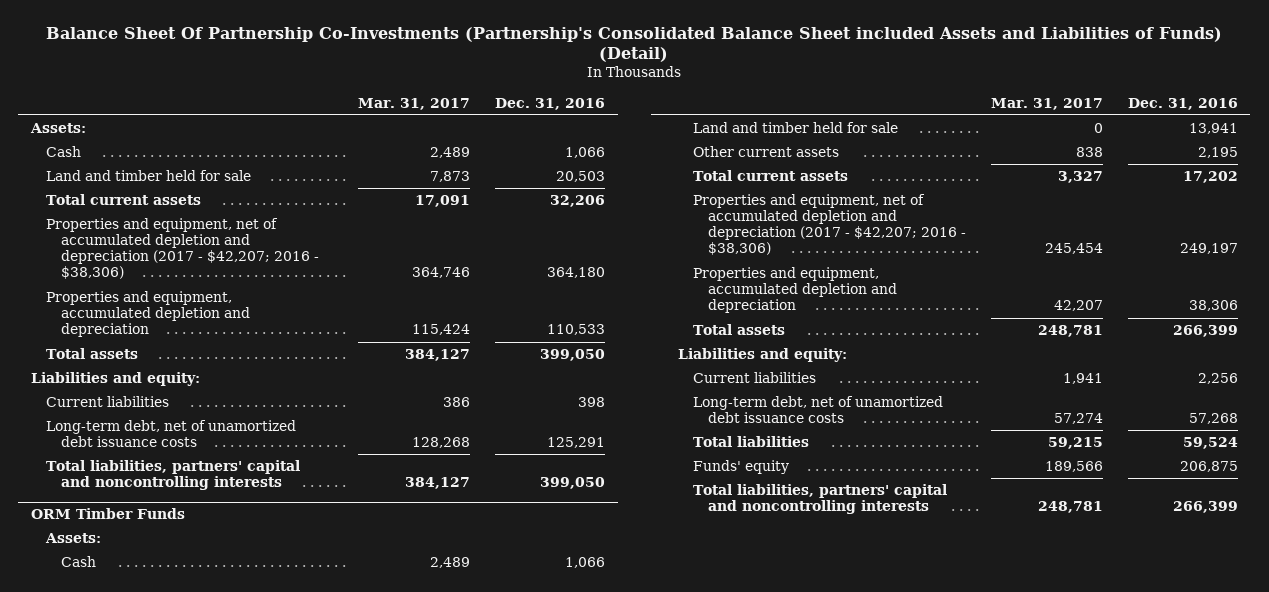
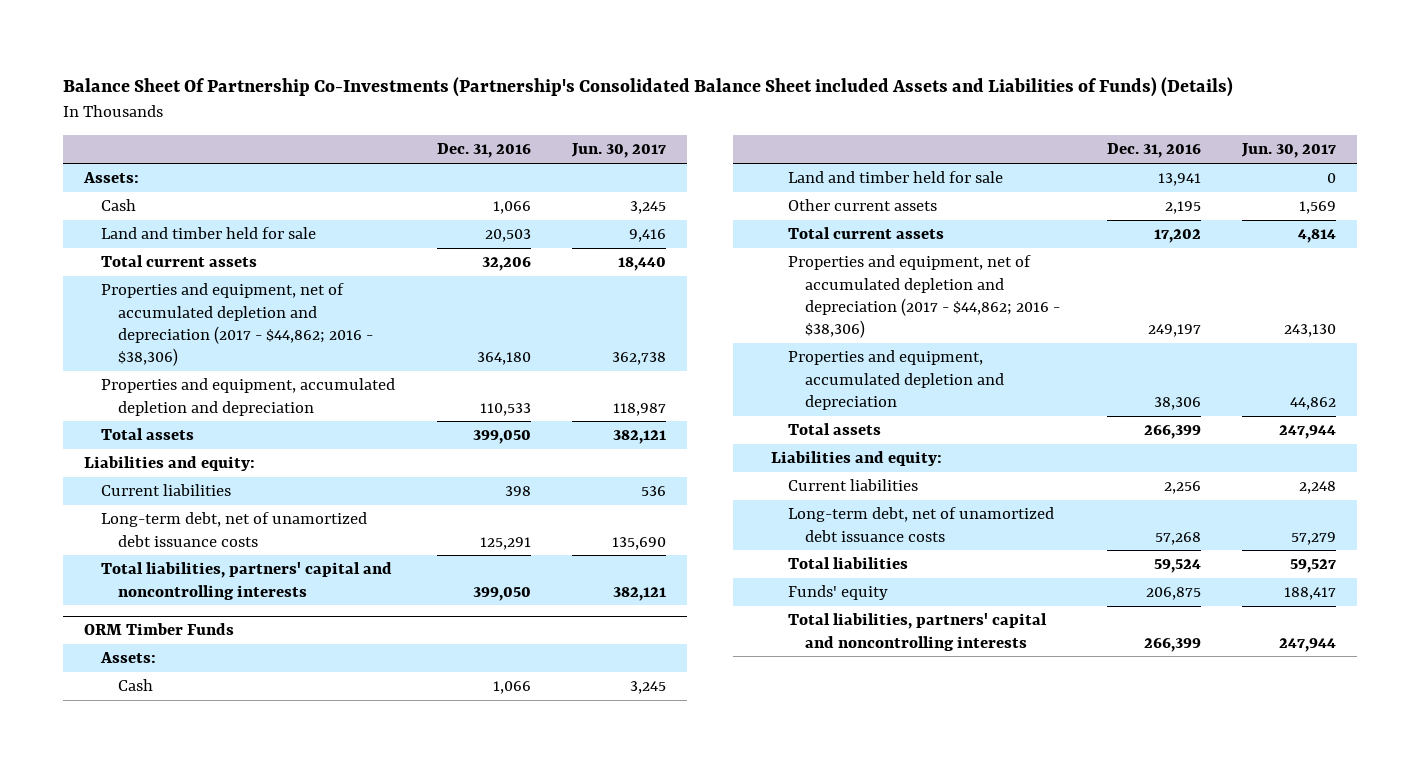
[46,26,1223,63] Balance Sheet Of Partnership Co-Investments (Partnership's Consolidated Balance Sheet included Assets and Liabilities of Funds) (Detail) -> [63,76,1234,97] Balance Sheet Of Partnership Co-Investments (Partnership's Consolidated Balance Sheet included Assets and Liabilities of Funds) (Details)
[358,97,471,110] Mar. 31, 2017 -> none
none -> [571,143,667,159] Jun. 30, 2017
[45,217,319,280] Properties and equipment, net of accumulated depletion and depreciation (2017 - $42,207; 2016 - $38,306) -> [101,283,374,367] Properties and equipment, net of accumulated depletion and depreciation (2017 - $44,862; 2016 - $38,306)
[693,193,967,256] Properties and equipment, net of accumulated depletion and depreciation (2017 - $42,207; 2016 - $38,306) -> [788,255,1061,339] Properties and equipment, net of accumulated depletion and depreciation (2017 - $44,862; 2016 - $38,306)

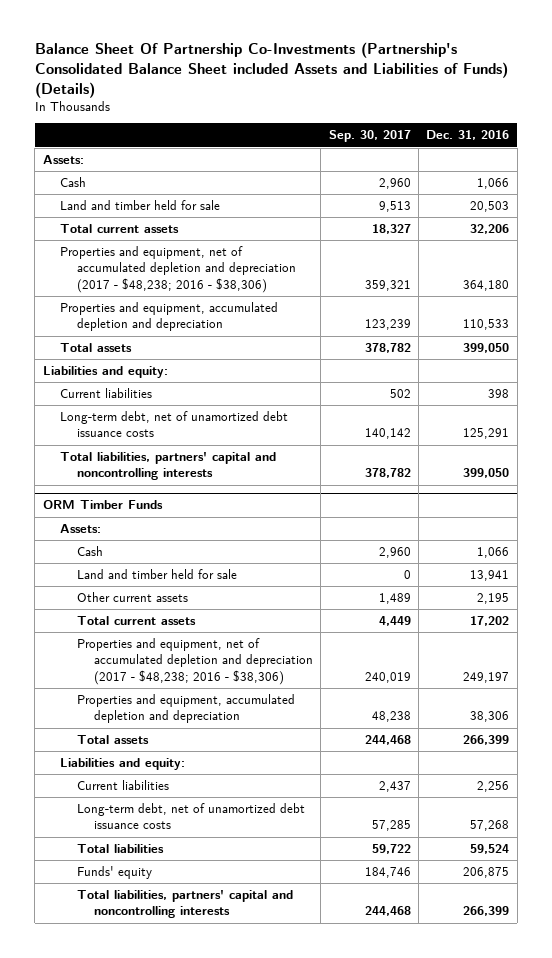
[571,143,667,159] Jun. 30, 2017 -> none
none -> [328,130,411,143] Sep. 30, 2017
[101,283,374,367] Properties and equipment, net of accumulated depletion and depreciation (2017 - $44,862; 2016 - $38,306) -> [59,246,296,293] Properties and equipment, net of accumulated depletion and depreciation (2017 - $48,238; 2016 - $38,306)
[788,255,1061,339] Properties and equipment, net of accumulated depletion and depreciation (2017 - $44,862; 2016 - $38,306) -> [76,638,313,685] Properties and equipment, net of accumulated depletion and depreciation (2017 - $48,238; 2016 - $38,306)

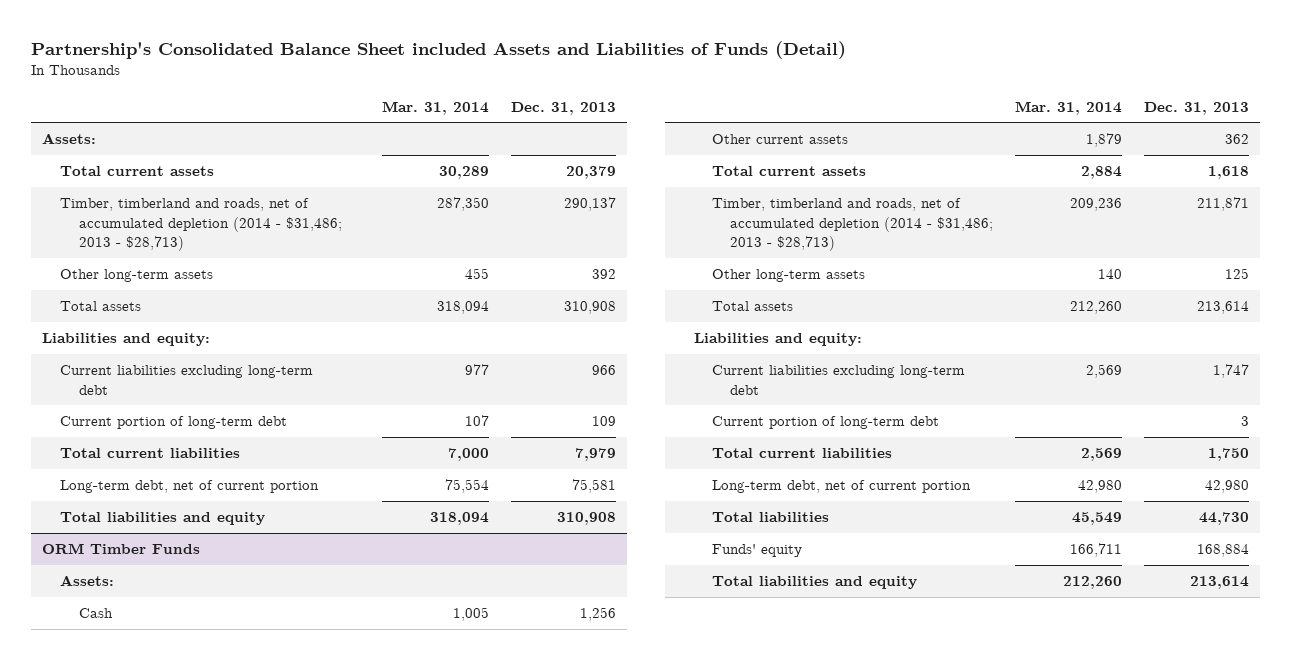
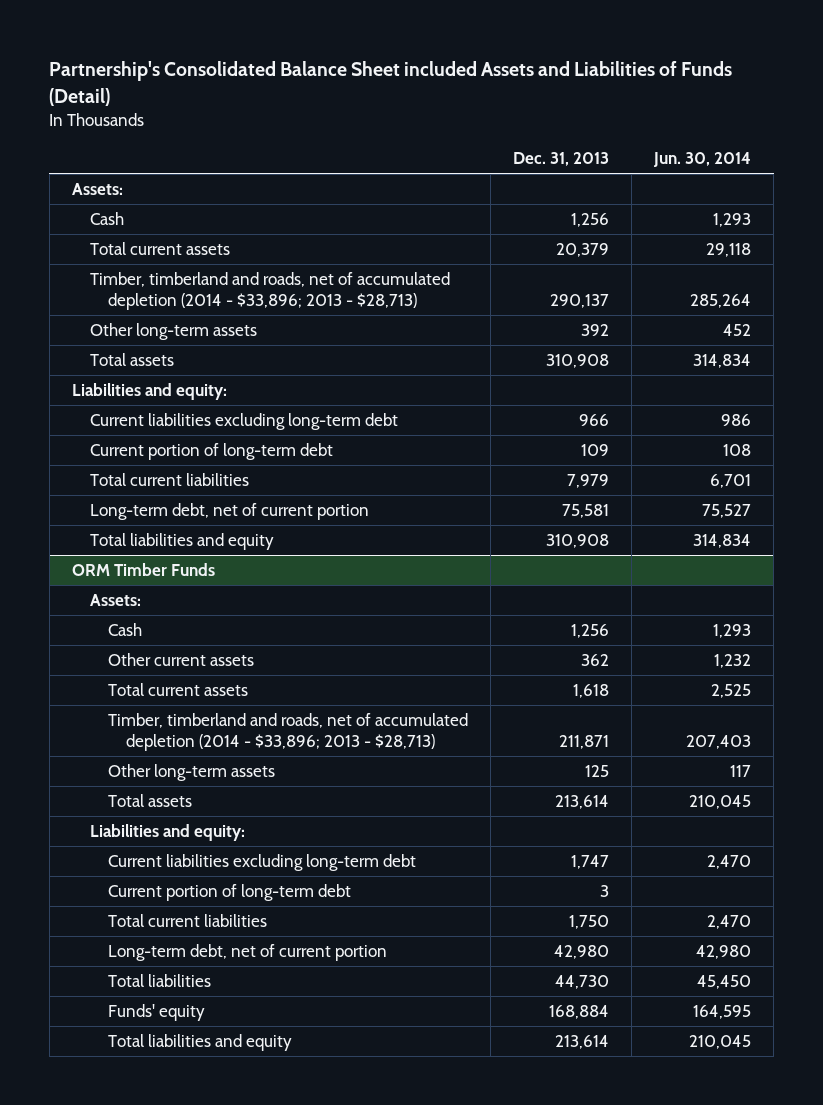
[381,100,489,115] Mar. 31, 2014 -> none
none -> [652,152,751,168] Jun. 30, 2014
none -> [89,212,124,226] Cash
[60,198,342,252] Timber, timberland and roads, net of accumulated depletion (2014 - $31,486; 2013 - $28,713) -> [89,272,450,310] Timber, timberland and roads, net of accumulated depletion (2014 - $33,896; 2013 - $28,713)
[712,198,994,252] Timber, timberland and roads, net of accumulated depletion (2014 - $31,486; 2013 - $28,713) -> [107,713,468,751] Timber, timberland and roads, net of accumulated depletion (2014 - $33,896; 2013 - $28,713)

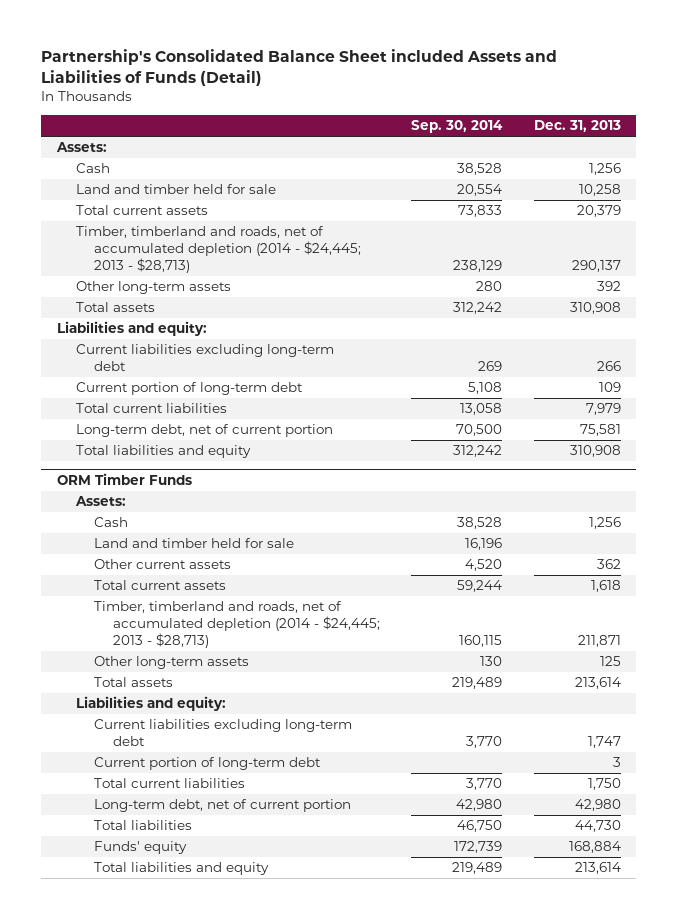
[652,152,751,168] Jun. 30, 2014 -> none
none -> [411,120,504,134] Sep. 30, 2014
none -> [75,184,276,195] Land and timber held for sale
[89,272,450,310] Timber, timberland and roads, net of accumulated depletion (2014 - $33,896; 2013 - $28,713) -> [75,226,362,273] Timber, timberland and roads, net of accumulated depletion (2014 - $24,445; 2013 - $28,713)
[578,414,609,427] 966 -> [596,361,621,372] 266
none -> [94,538,295,549] Land and timber held for sale
[107,713,468,751] Timber, timberland and roads, net of accumulated depletion (2014 - $33,896; 2013 - $28,713) -> [94,601,381,648] Timber, timberland and roads, net of accumulated depletion (2014 - $24,445; 2013 - $28,713)

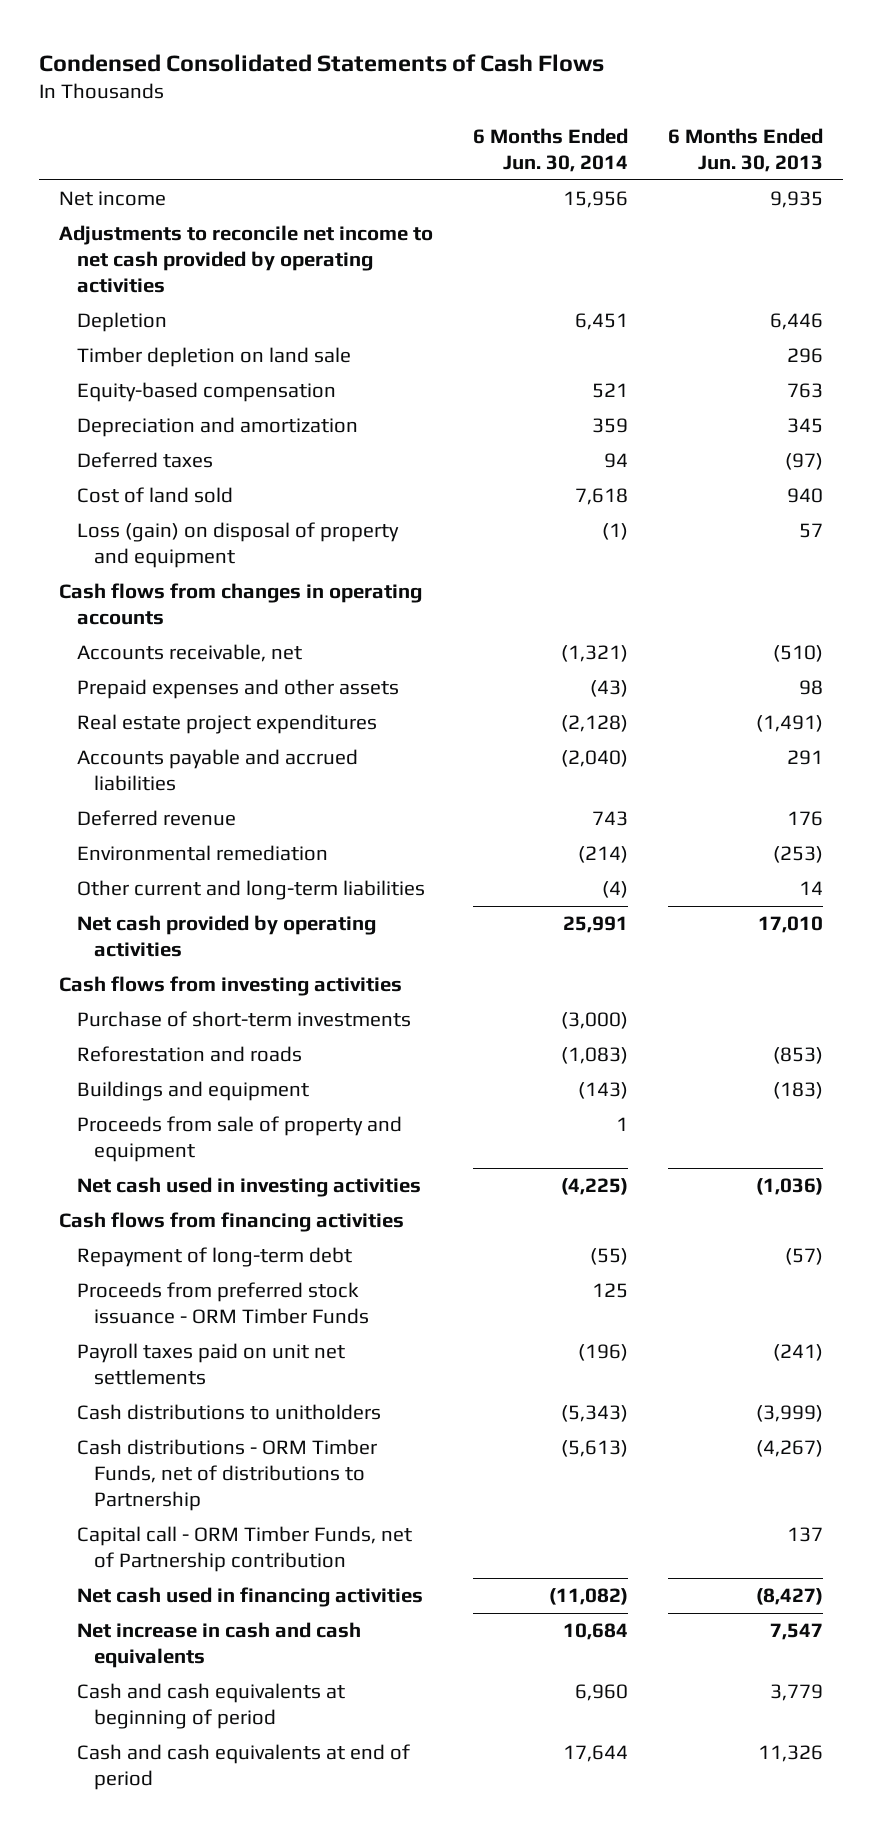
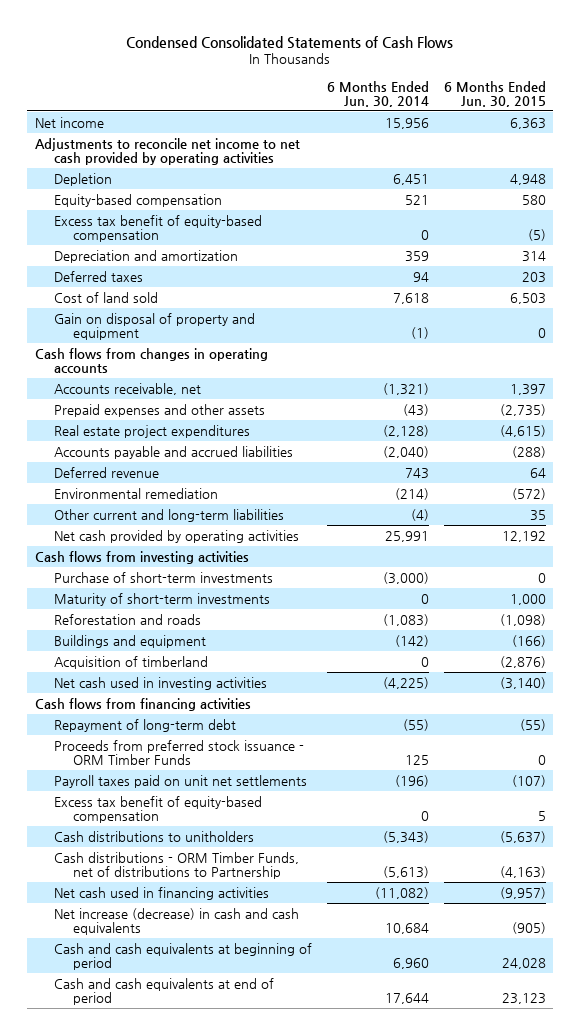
[668,127,824,173] 6 Months Ended Jun. 30, 2013 -> none
none -> [443,80,546,107] 6 Months Ended Jun. 30, 2015
[76,347,351,368] Timber depletion on land sale -> none
none -> [53,214,262,243] Excess tax benefit of equity-based compensation
[76,522,399,569] Loss (gain) on disposal of property and equipment -> [53,312,255,341] Gain on disposal of property and equipment
none -> [53,592,270,606] Maturity of short-term investments
[76,1116,402,1163] Proceeds from sale of property and equipment -> none
[578,1082,629,1100] (143) -> [394,634,429,647] (142)
none -> [53,655,208,669] Acquisition of timberland
none -> [53,795,262,824] Excess tax benefit of equity-based compensation
[76,1526,412,1573] Capital call - ORM Timber Funds, net of Partnership contribution -> none
[76,1622,361,1669] Net increase in cash and cash equivalents -> [53,907,299,936] Net increase (decrease) in cash and cash equivalents

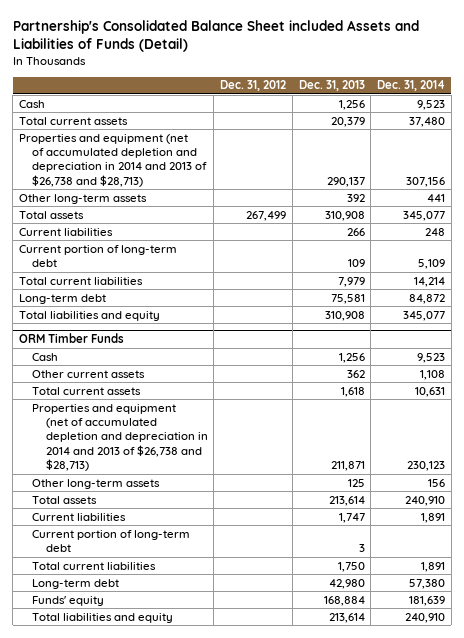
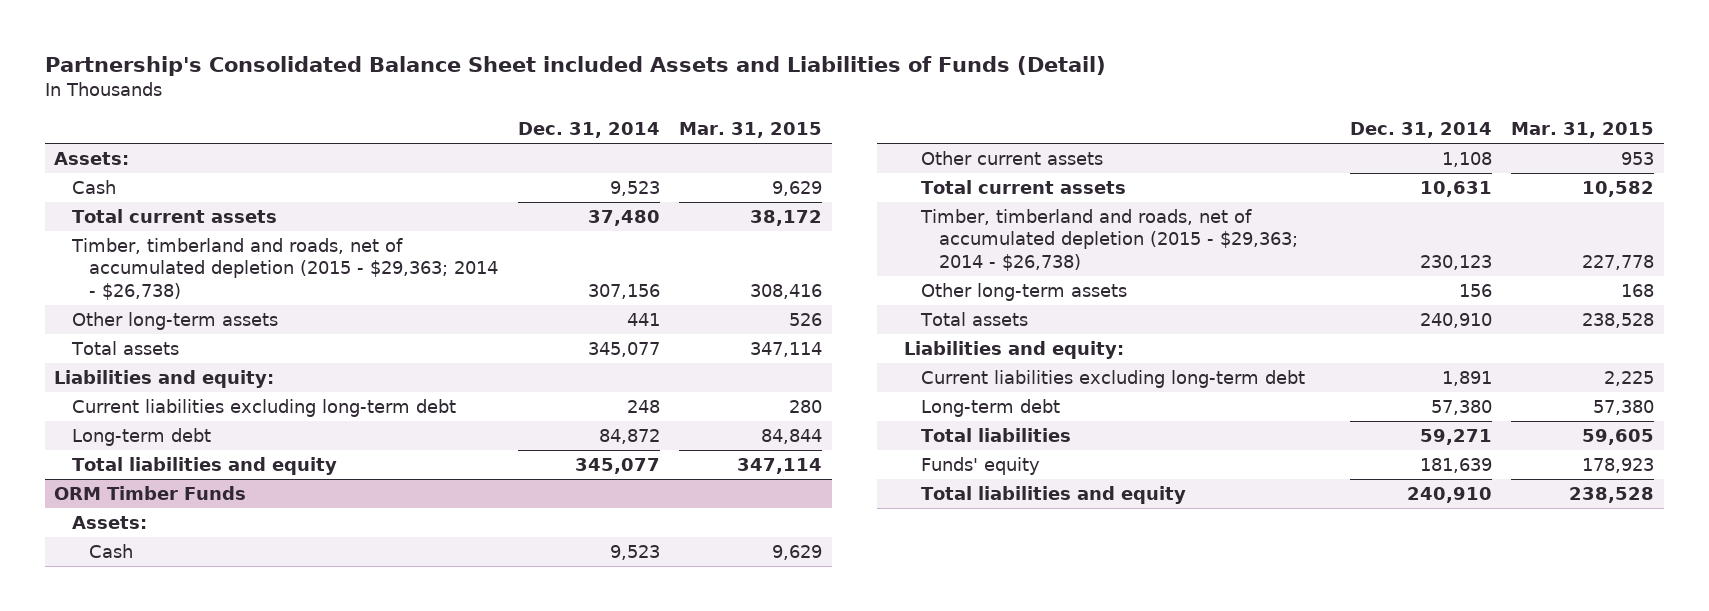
[220,80,287,92] Dec. 31, 2012 -> none
[298,80,365,92] Dec. 31, 2013 -> none
none -> [679,122,823,139] Mar. 31, 2015
none -> [54,152,130,166] Assets:
[19,133,208,187] Properties and equipment (net of accumulated depletion and depreciation in 2014 and 2013 of $26,738 and $28,713) -> [70,238,499,300] Timber, timberland and roads, net of accumulated depletion (2015 - $29,363; 2014 - $26,738)
[19,244,178,268] Current portion of long-term debt -> none
[19,276,144,285] Total current liabilities -> none
none -> [54,370,275,389] Liabilities and equity:
[19,227,114,236] Current liabilities -> [71,399,456,418] Current liabilities excluding long-term debt
none -> [71,516,147,530] Assets:
[32,403,208,472] Properties and equipment (net of accumulated depletion and depreciation in 2014 and 2013 of $26,738 and $28,713) -> [920,209,1298,271] Timber, timberland and roads, net of accumulated depletion (2015 - $29,363; 2014 - $26,738)
[32,529,191,553] Current portion of long-term debt -> none
[32,561,157,570] Total current liabilities -> none
none -> [903,341,1124,360] Liabilities and equity:
[32,512,127,521] Current liabilities -> [921,370,1306,389] Current liabilities excluding long-term debt
none -> [921,428,1072,443] Total liabilities

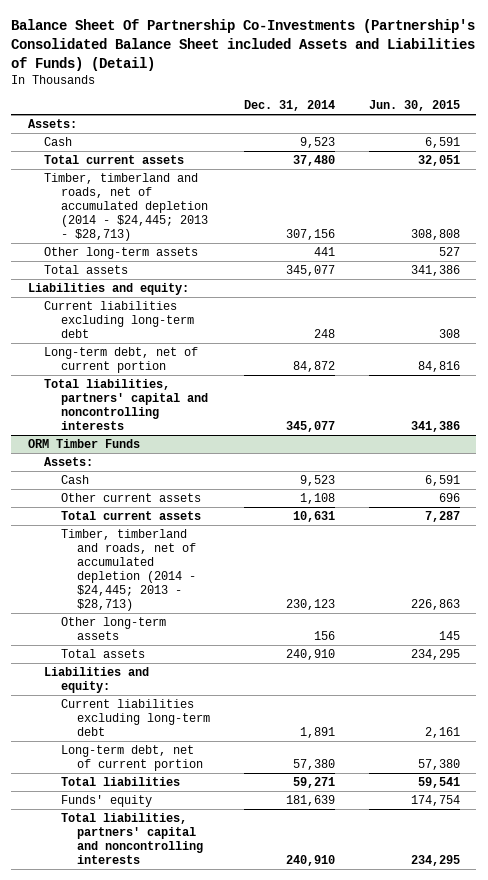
[44,56,1106,77] Partnership's Consolidated Balance Sheet included Assets and Liabilities of Funds (Detail) -> [11,18,476,71] Balance Sheet Of Partnership Co-Investments (Partnership's Consolidated Balance Sheet included Assets and Liabilities of Funds) (Detail)
[679,122,823,139] Mar. 31, 2015 -> none
none -> [368,100,460,112] Jun. 30, 2015
[70,238,499,300] Timber, timberland and roads, net of accumulated depletion (2015 - $29,363; 2014 - $26,738) -> [44,173,208,242] Timber, timberland and roads, net of accumulated depletion (2014 - $24,445; 2013 - $28,713)
[71,428,211,447] Long-term debt -> [44,347,199,374] Long-term debt, net of current portion
[71,457,337,476] Total liabilities and equity -> [44,379,208,431] Total liabilities, partners' capital and noncontrolling interests
[920,209,1298,271] Timber, timberland and roads, net of accumulated depletion (2015 - $29,363; 2014 - $26,738) -> [60,529,196,612] Timber, timberland and roads, net of accumulated depletion (2014 - $24,445; 2013 - $28,713)
[921,399,1061,418] Long-term debt -> [60,745,203,772] Long-term debt, net of current portion
[921,486,1187,505] Total liabilities and equity -> [60,813,203,865] Total liabilities, partners' capital and noncontrolling interests

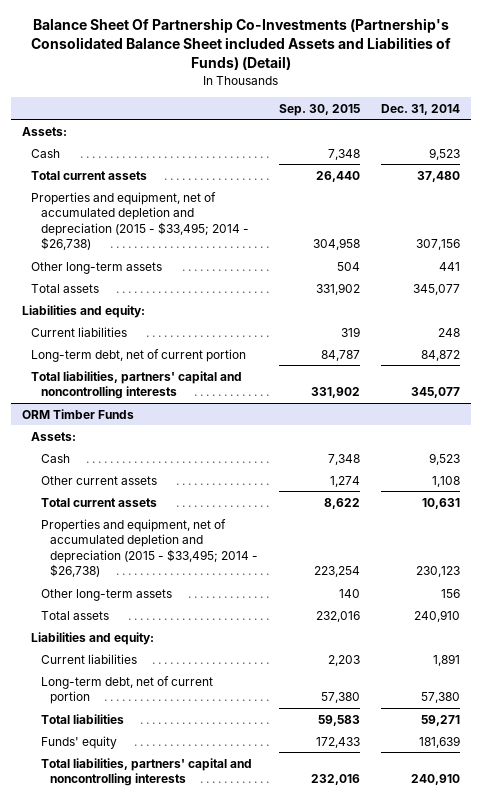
[368,100,460,112] Jun. 30, 2015 -> none
none -> [279,103,361,116] Sep. 30, 2015
[44,173,208,242] Timber, timberland and roads, net of accumulated depletion (2014 - $24,445; 2013 - $28,713) -> [31,191,249,251] Properties and equipment, net of accumulated depletion and depreciation (2015 - $33,495; 2014 - $26,738)
[44,301,194,339] Current liabilities excluding long-term debt -> [31,326,128,337] Current liabilities
[60,529,196,612] Timber, timberland and roads, net of accumulated depletion (2014 - $24,445; 2013 - $28,713) -> [40,518,259,578] Properties and equipment, net of accumulated depletion and depreciation (2015 - $33,495; 2014 - $26,738)
[60,699,210,737] Current liabilities excluding long-term debt -> [40,653,137,664] Current liabilities

